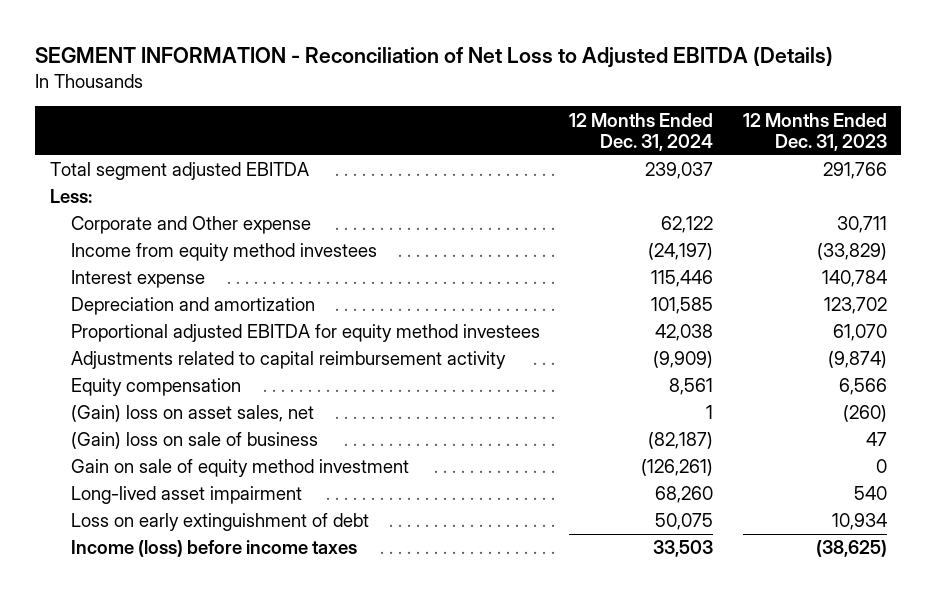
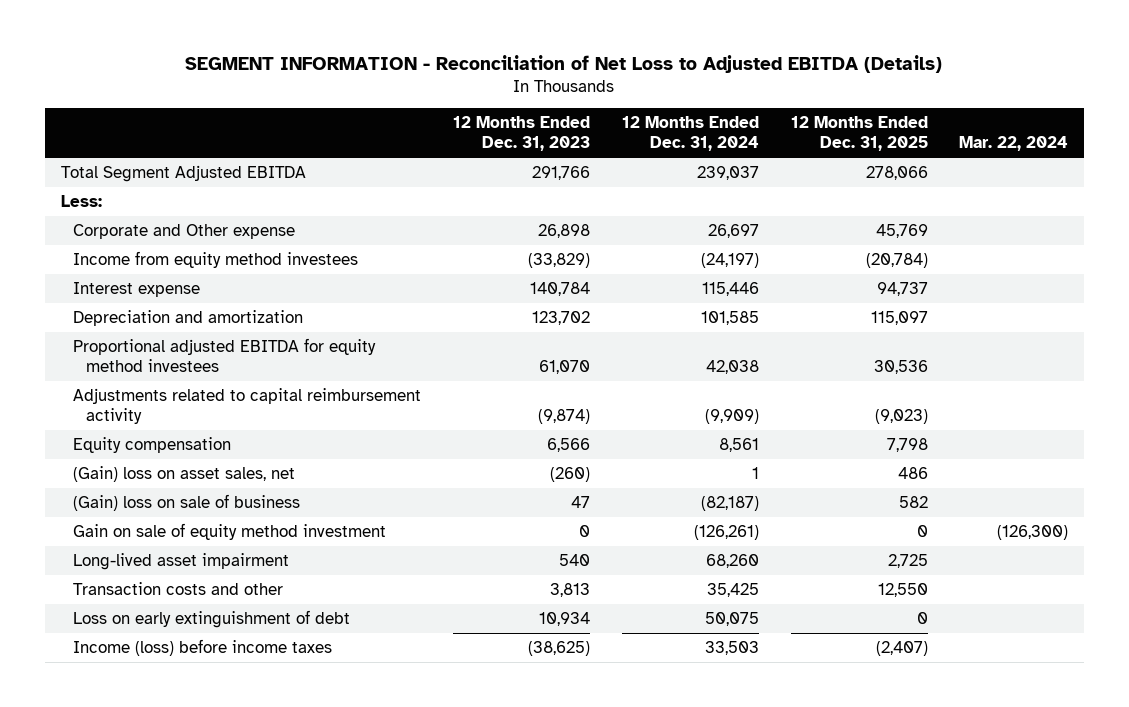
none -> [790,116,928,152] 12 Months Ended Dec. 31, 2025
none -> [959,136,1069,152] Mar. 22, 2024
[49,162,309,181] Total segment adjusted EBITDA -> [60,165,306,183] Total Segment Adjusted EBITDA
[661,216,714,234] 62,122 -> [707,224,759,239] 26,697
[836,216,887,234] 30,711 -> [538,224,591,239] 26,898
none -> [73,582,284,596] Transaction costs and other

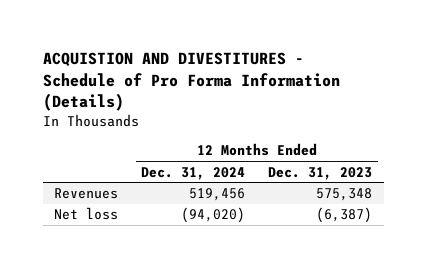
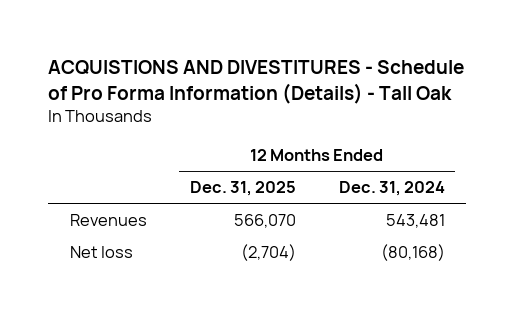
[42,52,340,112] ACQUISTION AND DIVESTITURES - Schedule of Pro Forma Information (Details) -> [48,60,465,104] ACQUISTIONS AND DIVESTITURES - Schedule of Pro Forma Information (Details) - Tall Oak
[268,166,373,180] Dec. 31, 2023 -> none
none -> [189,181,296,197] Dec. 31, 2025
[189,188,246,202] 519,456 -> [385,214,445,229] 543,481
[181,207,246,224] (94,020) -> [380,244,445,262] (80,168)

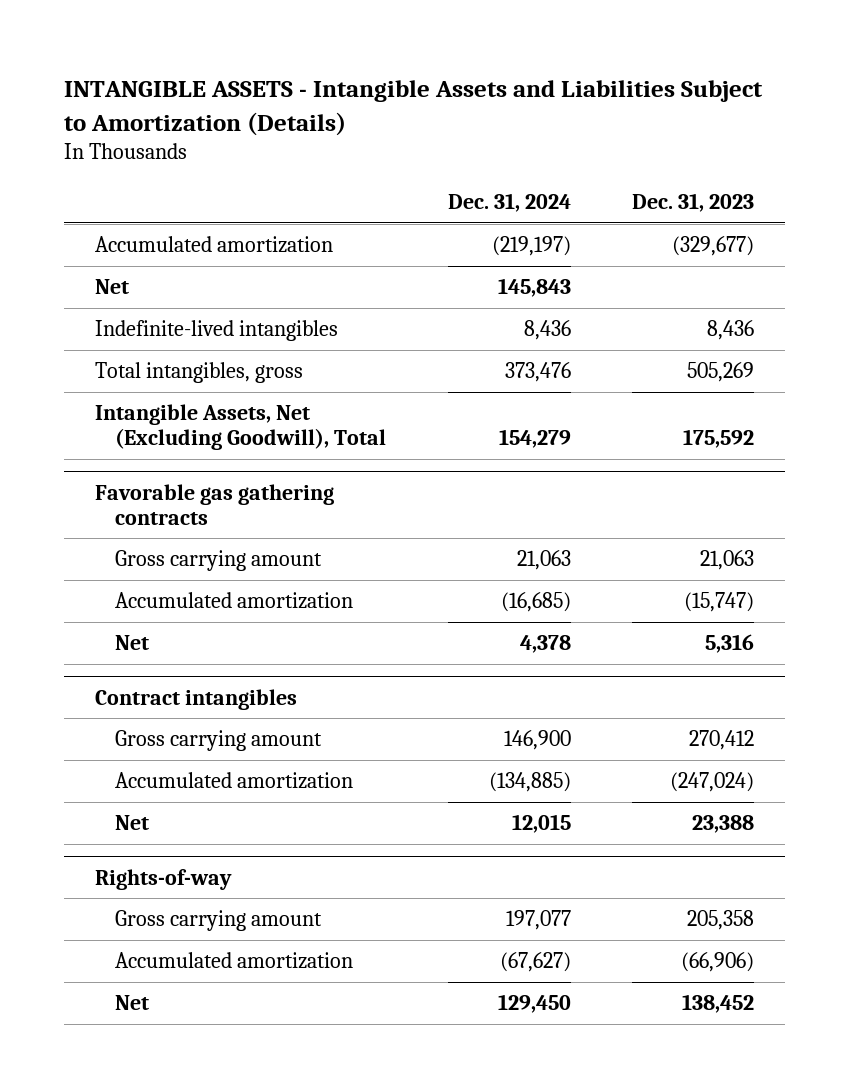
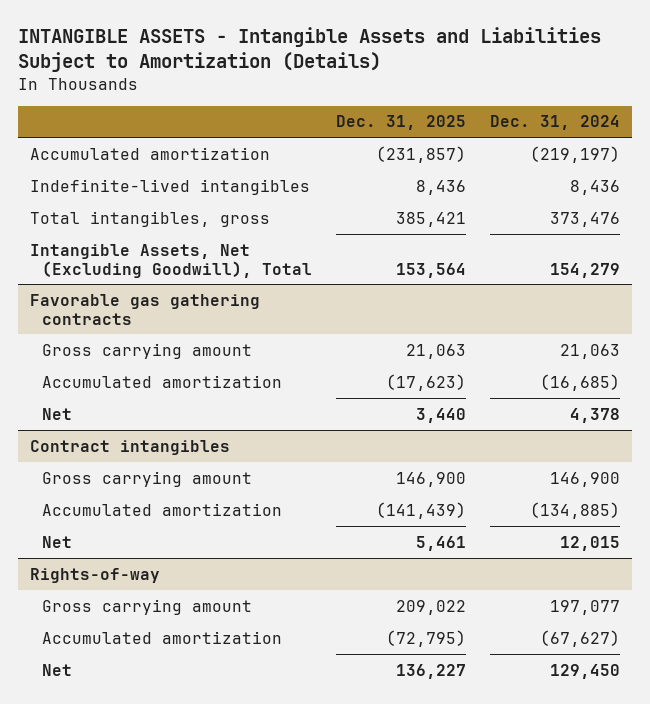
[632,193,755,213] Dec. 31, 2023 -> none
none -> [335,115,466,131] Dec. 31, 2025
[94,279,129,295] Net -> none

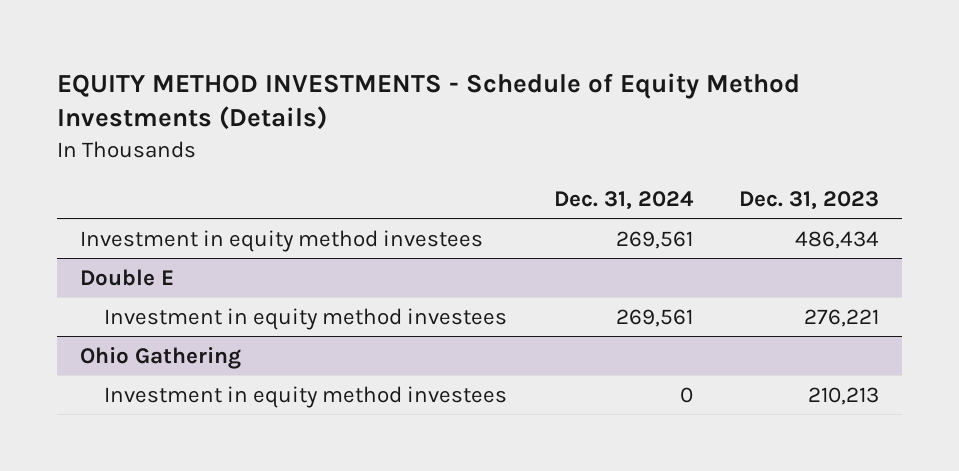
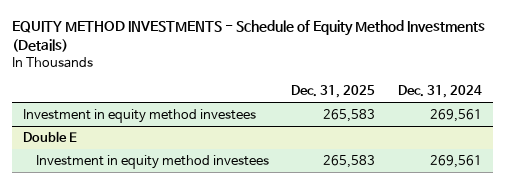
[739,190,880,210] Dec. 31, 2023 -> none
none -> [291,85,376,99] Dec. 31, 2025
[80,346,242,369] Ohio Gathering -> none
[103,385,507,408] Investment in equity method investees -> none

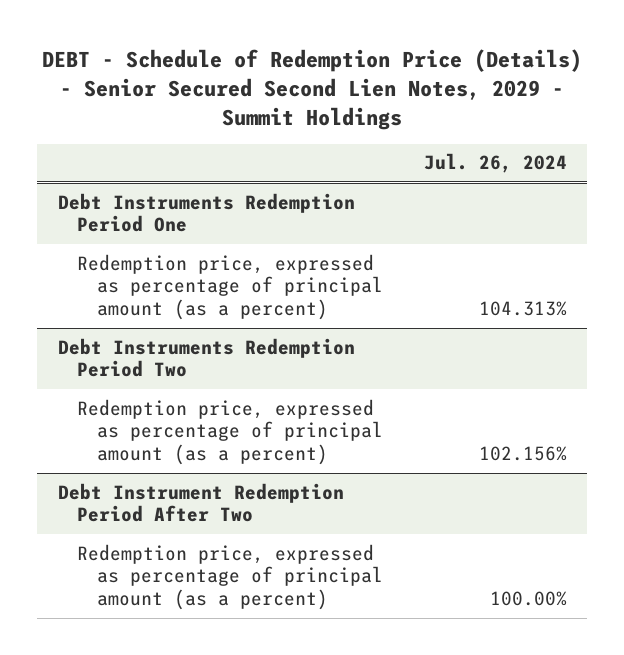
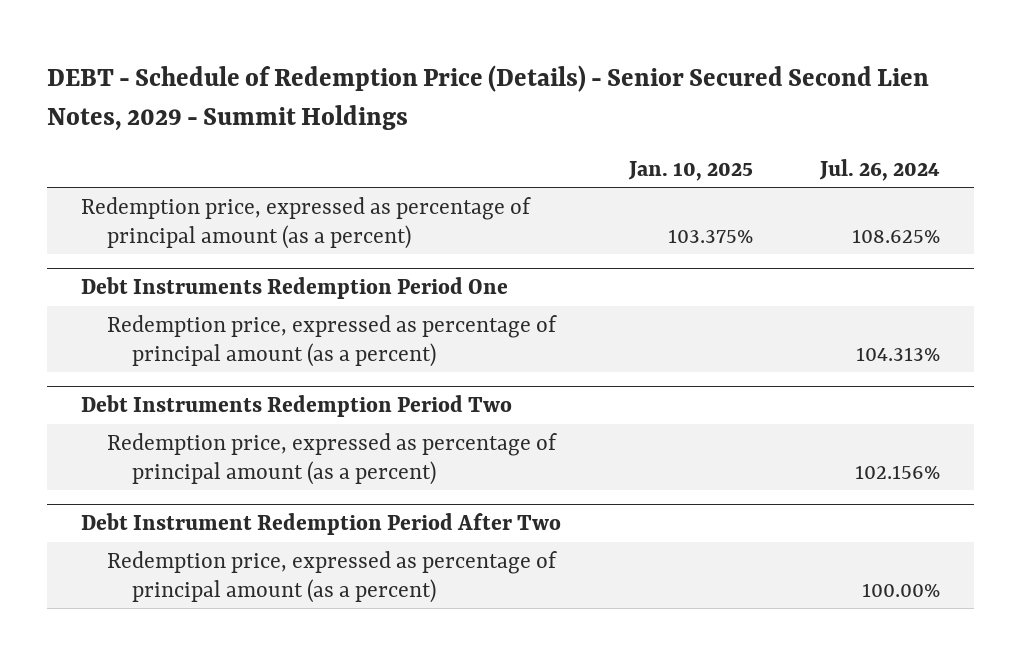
none -> [627,161,753,182] Jan. 10, 2025
none -> [81,196,532,250] Redemption price, expressed as percentage of principal amount (as a percent)

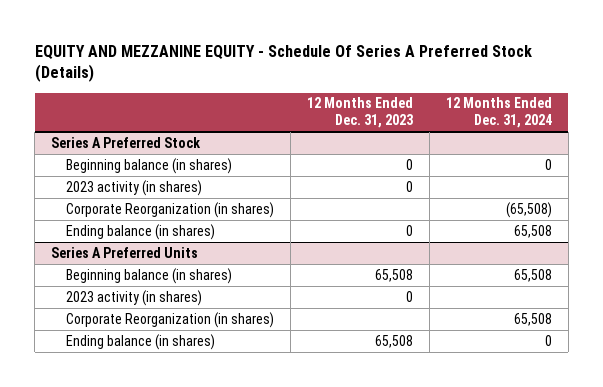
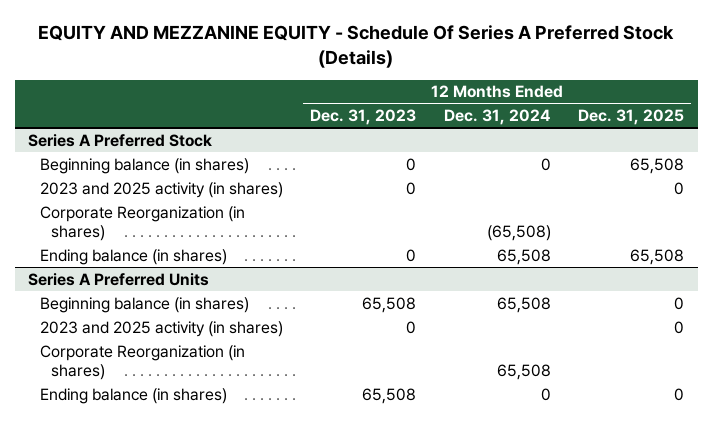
none -> [578,109,685,126] Dec. 31, 2025
[66,179,203,196] 2023 activity (in shares) -> [39,181,283,198] 2023 and 2025 activity (in shares)
[66,289,203,306] 2023 activity (in shares) -> [39,320,283,337] 2023 and 2025 activity (in shares)

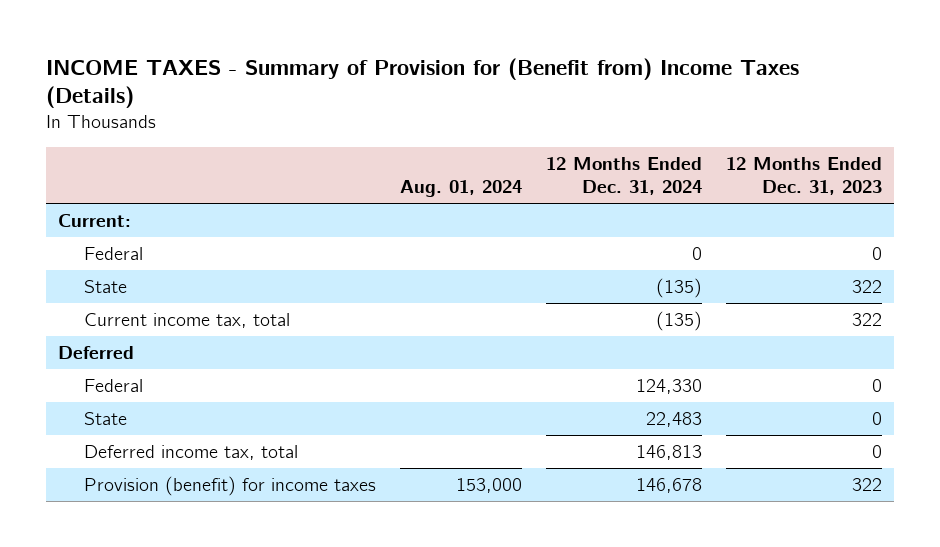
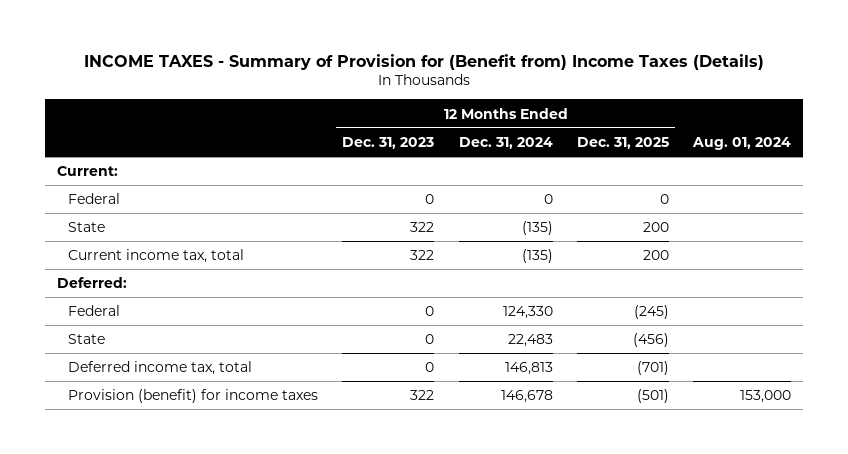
none -> [576,136,669,149] Dec. 31, 2025
[57,345,134,359] Deferred -> [56,277,127,289] Deferred:

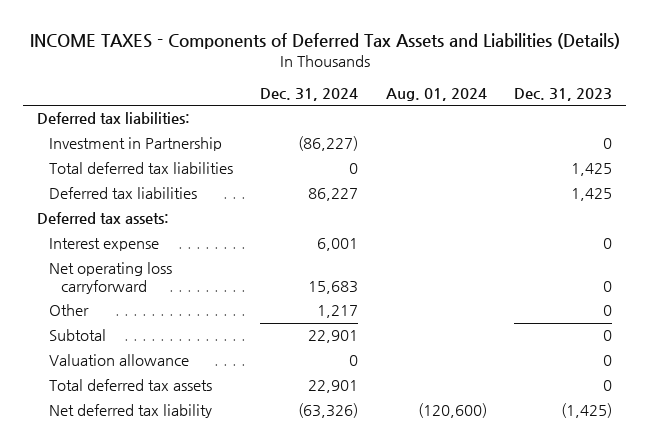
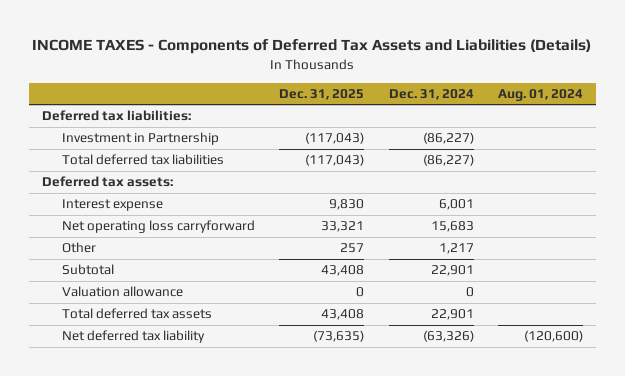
[514,87,613,101] Dec. 31, 2023 -> none
none -> [279,88,365,100] Dec. 31, 2025
[48,187,197,200] Deferred tax liabilities -> none
[349,163,359,175] 0 -> [422,154,474,167] (86,227)

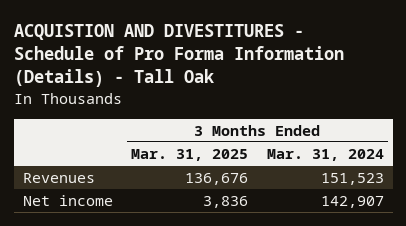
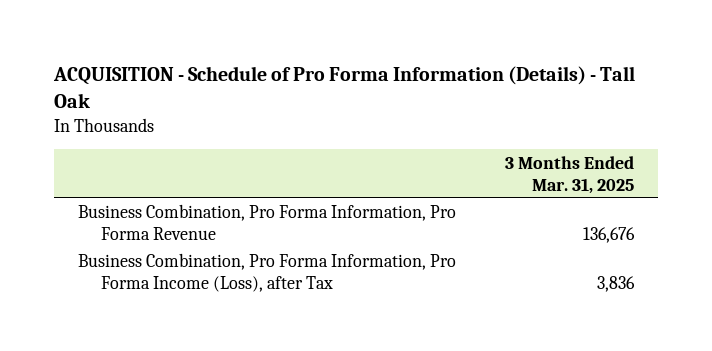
[13,24,344,88] ACQUISTION AND DIVESTITURES - Schedule of Pro Forma Information (Details) - Tall Oak -> [53,66,636,109] ACQUISITION - Schedule of Pro Forma Information (Details) - Tall Oak
[266,148,384,161] Mar. 31, 2024 -> none
[22,173,95,184] Revenues -> [78,204,457,241] Business Combination, Pro Forma Information, Pro Forma Revenue
[22,195,113,207] Net income -> [78,253,457,293] Business Combination, Pro Forma Information, Pro Forma Income (Loss), after Tax

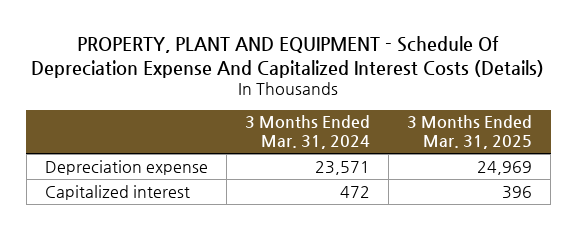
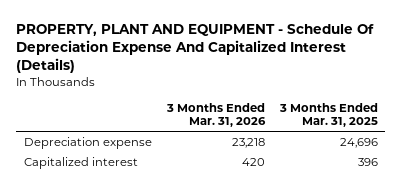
[31,35,545,78] PROPERTY, PLANT AND EQUIPMENT - Schedule Of Depreciation Expense And Capitalized Interest Costs (Details) -> [16,24,375,74] PROPERTY, PLANT AND EQUIPMENT - Schedule Of Depreciation Expense And Capitalized Interest (Details)
[244,115,370,150] 3 Months Ended Mar. 31, 2024 -> none
none -> [165,102,266,127] 3 Months Ended Mar. 31, 2026
[477,160,533,175] 24,969 -> [339,138,378,149] 24,696

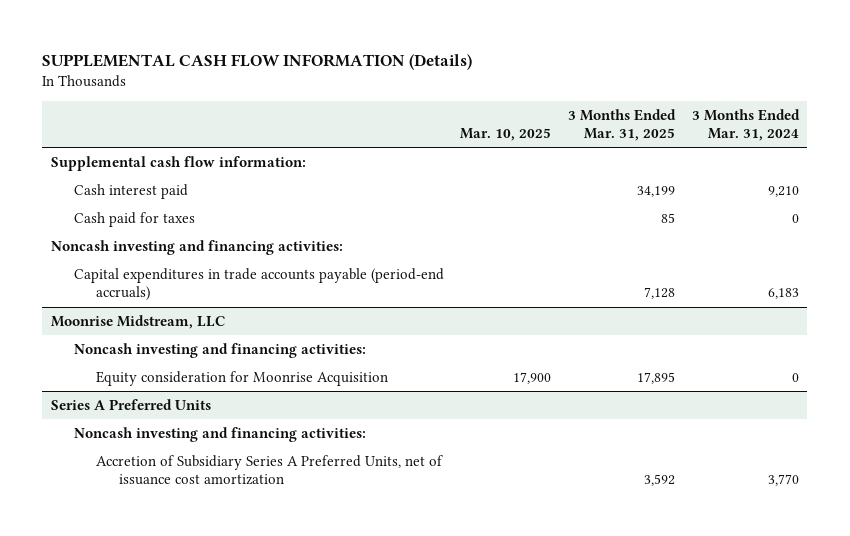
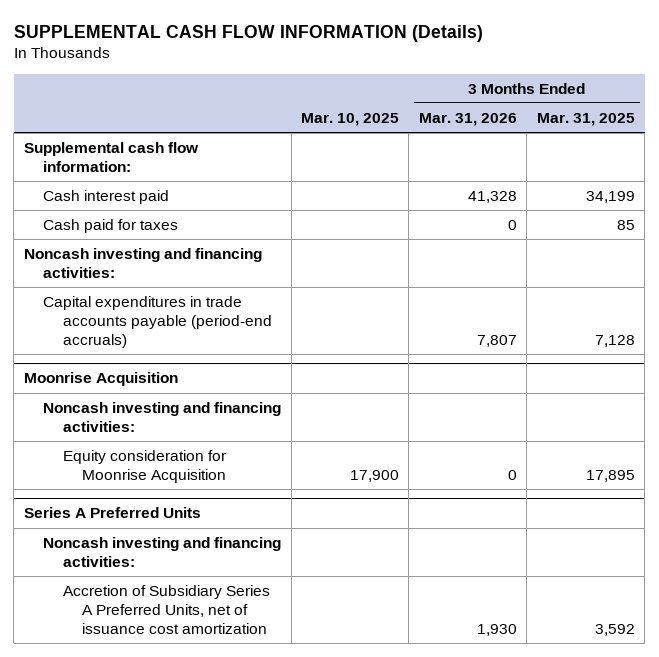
[691,108,800,142] 3 Months Ended Mar. 31, 2024 -> none
none -> [418,112,517,126] Mar. 31, 2026
[50,315,226,330] Moonrise Midstream, LLC -> [23,372,178,387] Moonrise Acquisition

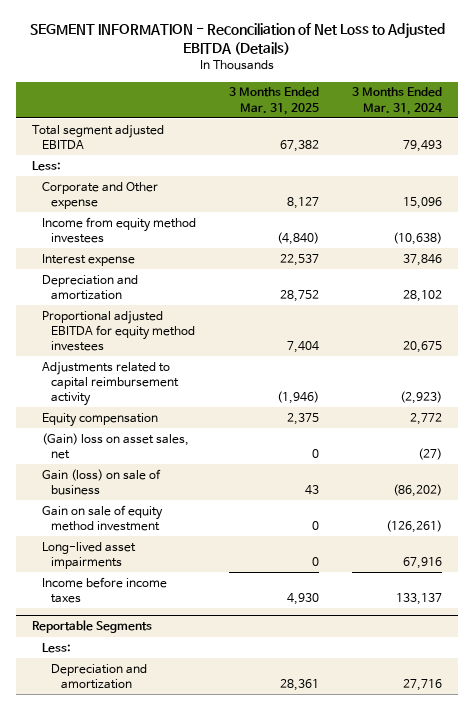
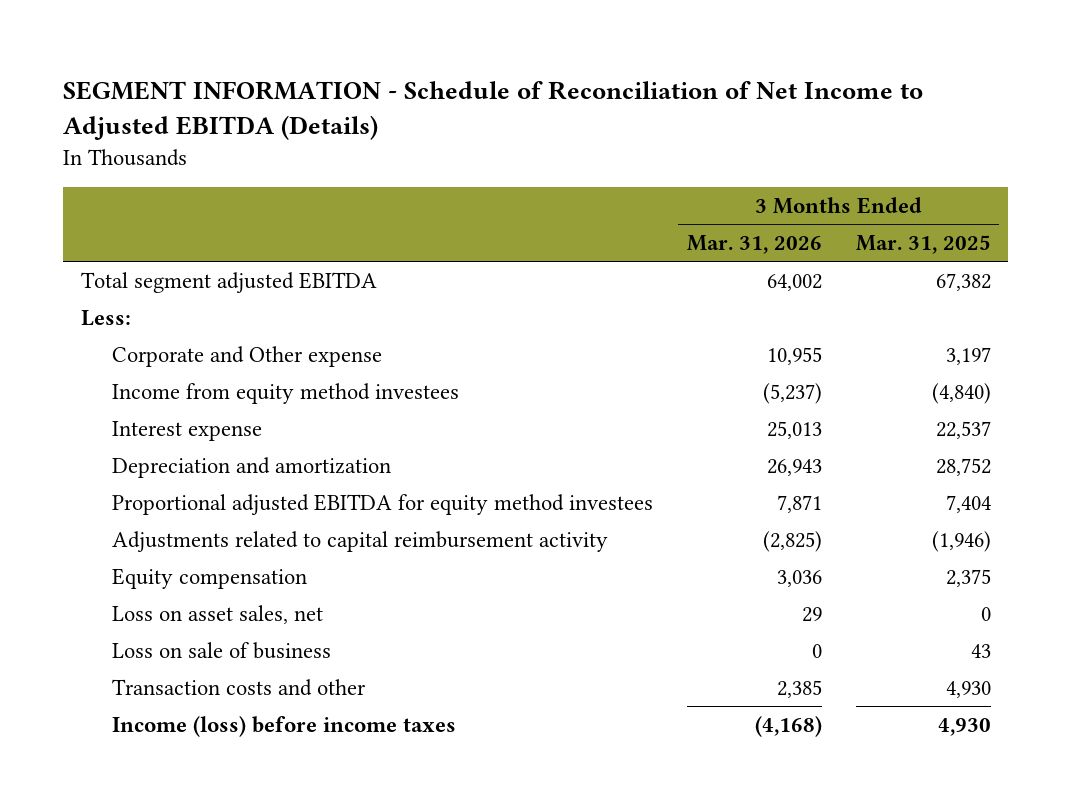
[29,23,445,56] SEGMENT INFORMATION - Reconciliation of Net Loss to Adjusted EBITDA (Details) -> [63,80,924,140] SEGMENT INFORMATION - Schedule of Reconciliation of Net Income to Adjusted EBITDA (Details)
[351,87,443,115] 3 Months Ended Mar. 31, 2024 -> none
none -> [686,235,822,255] Mar. 31, 2026
[286,197,319,210] 8,127 -> [945,346,991,365] 3,197
[41,504,163,532] Gain on sale of equity method investment -> none
[41,541,136,570] Long-lived asset impairments -> none
[32,620,153,634] Reportable Segments -> none
[41,642,71,653] Less: -> none
[51,663,148,690] Depreciation and amortization -> none
[41,432,189,460] (Gain) loss on asset sales, net -> [111,604,323,624] Loss on asset sales, net
[41,468,161,496] Gain (loss) on sale of business -> [111,641,331,659] Loss on sale of business
none -> [111,678,366,696] Transaction costs and other
[41,576,167,604] Income before income taxes -> [111,715,456,737] Income (loss) before income taxes

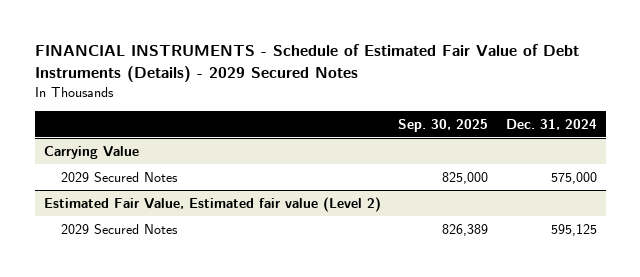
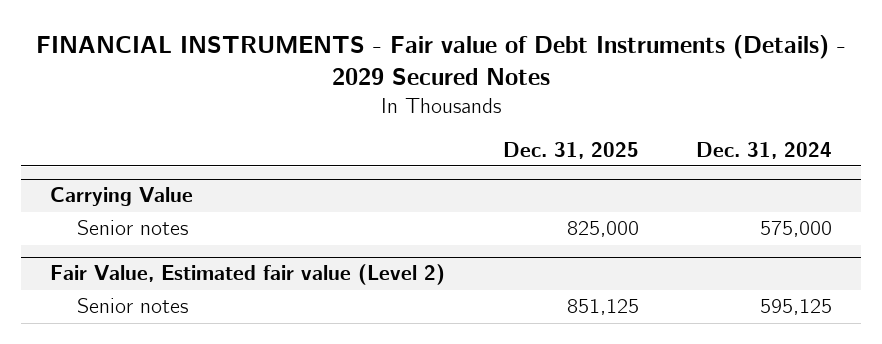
[34,44,579,83] FINANCIAL INSTRUMENTS - Schedule of Estimated Fair Value of Debt Instruments (Details) - 2029 Secured Notes -> [36,35,847,86] FINANCIAL INSTRUMENTS - Fair value of Debt Instruments (Details) - 2029 Secured Notes
[398,118,489,132] Sep. 30, 2025 -> none
none -> [502,141,639,159] Dec. 31, 2025
[60,171,178,182] 2029 Secured Notes -> [76,220,188,236] Senior notes
[43,196,381,212] Estimated Fair Value, Estimated fair value (Level 2) -> [50,264,446,286] Fair Value, Estimated fair value (Level 2)
[60,223,178,234] 2029 Secured Notes -> [76,298,188,314] Senior notes

